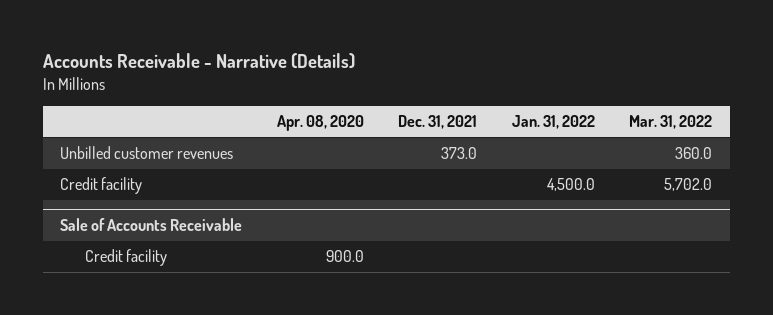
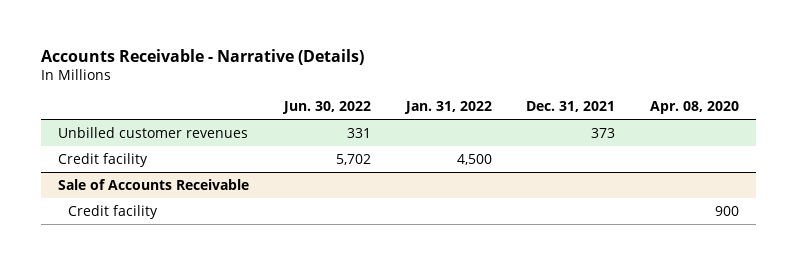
[629,115,713,130] Mar. 31, 2022 -> none
none -> [281,101,371,115] Jun. 30, 2022
[441,147,478,160] 373.0 -> [591,127,616,138] 373
[546,178,595,192] 4,500.0 -> [456,153,492,165] 4,500
[325,250,364,263] 900.0 -> [715,205,740,216] 900

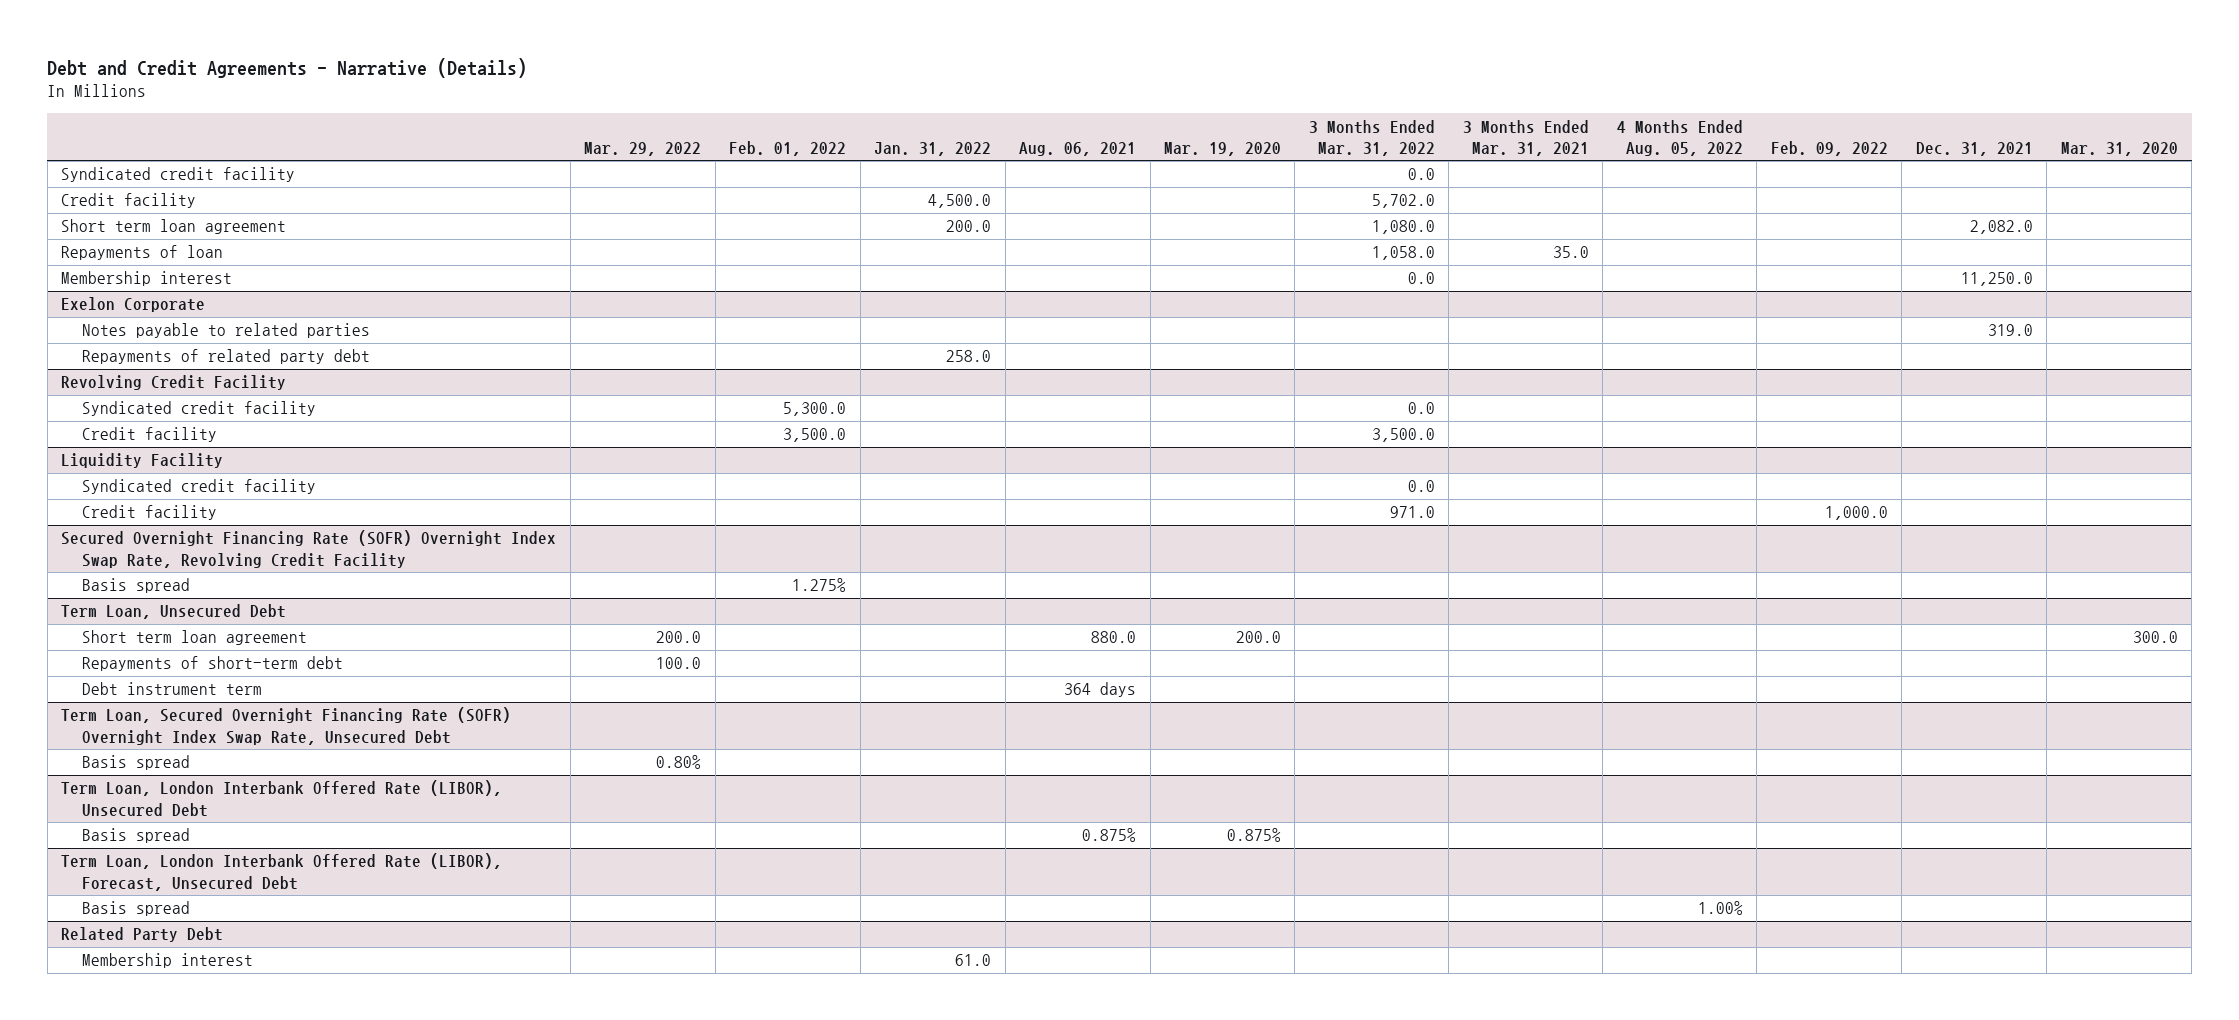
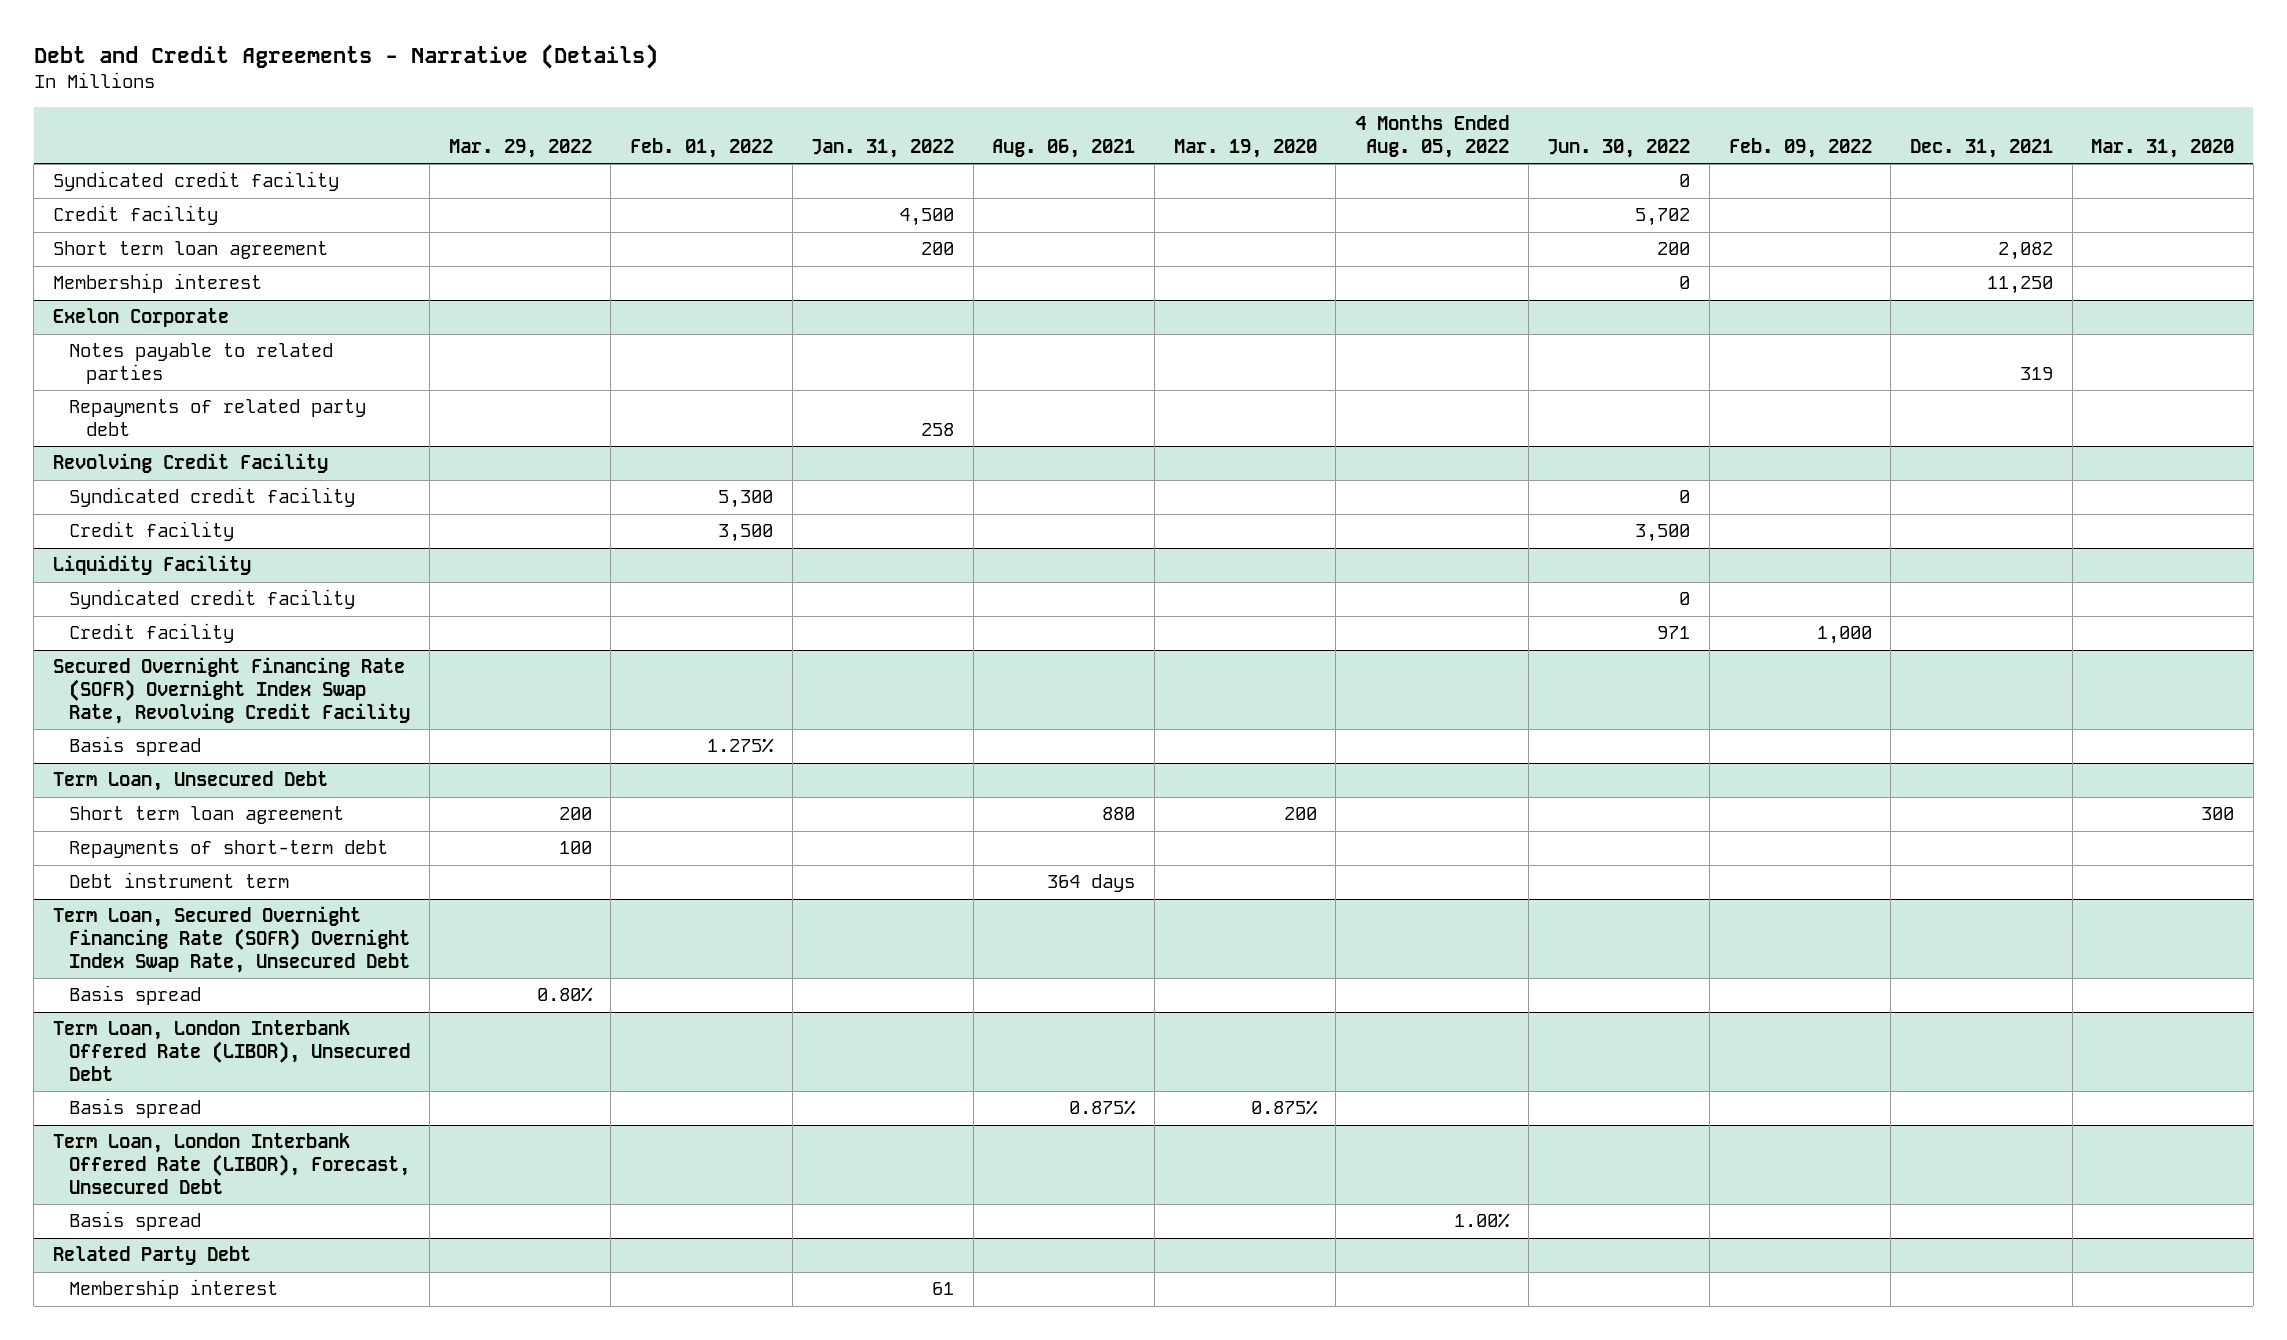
[1308,119,1435,157] 3 Months Ended Mar. 31, 2022 -> none
[1462,119,1589,157] 3 Months Ended Mar. 31, 2021 -> none
none -> [1547,138,1691,158] Jun. 30, 2022
[61,245,224,261] Repayments of loan -> none
[928,194,992,209] 4,500.0 -> [899,208,955,227] 4,500
[946,220,992,233] 200.0 -> [921,242,955,256] 200
[1969,220,2033,235] 2,082.0 -> [1997,242,2053,261] 2,082
[1960,272,2033,287] 11,250.0 -> [1986,276,2053,295] 11,250
[1987,324,2033,337] 319.0 -> [2019,367,2053,381] 319
[946,350,992,363] 258.0 -> [921,423,955,437] 258
[783,402,847,417] 5,300.0 -> [717,490,773,509] 5,300
[783,428,847,443] 3,500.0 -> [717,524,773,543] 3,500
[1824,506,1888,521] 1,000.0 -> [1816,626,1872,645] 1,000
[656,631,702,644] 200.0 -> [558,807,592,821] 200
[1091,631,1137,644] 880.0 -> [1102,807,1136,821] 880
[1235,631,1281,644] 200.0 -> [1283,807,1317,821] 200
[2132,631,2178,644] 300.0 -> [2201,807,2235,821] 300
[656,657,702,670] 100.0 -> [558,841,592,855] 100
[955,954,992,967] 61.0 -> [932,1282,955,1296] 61

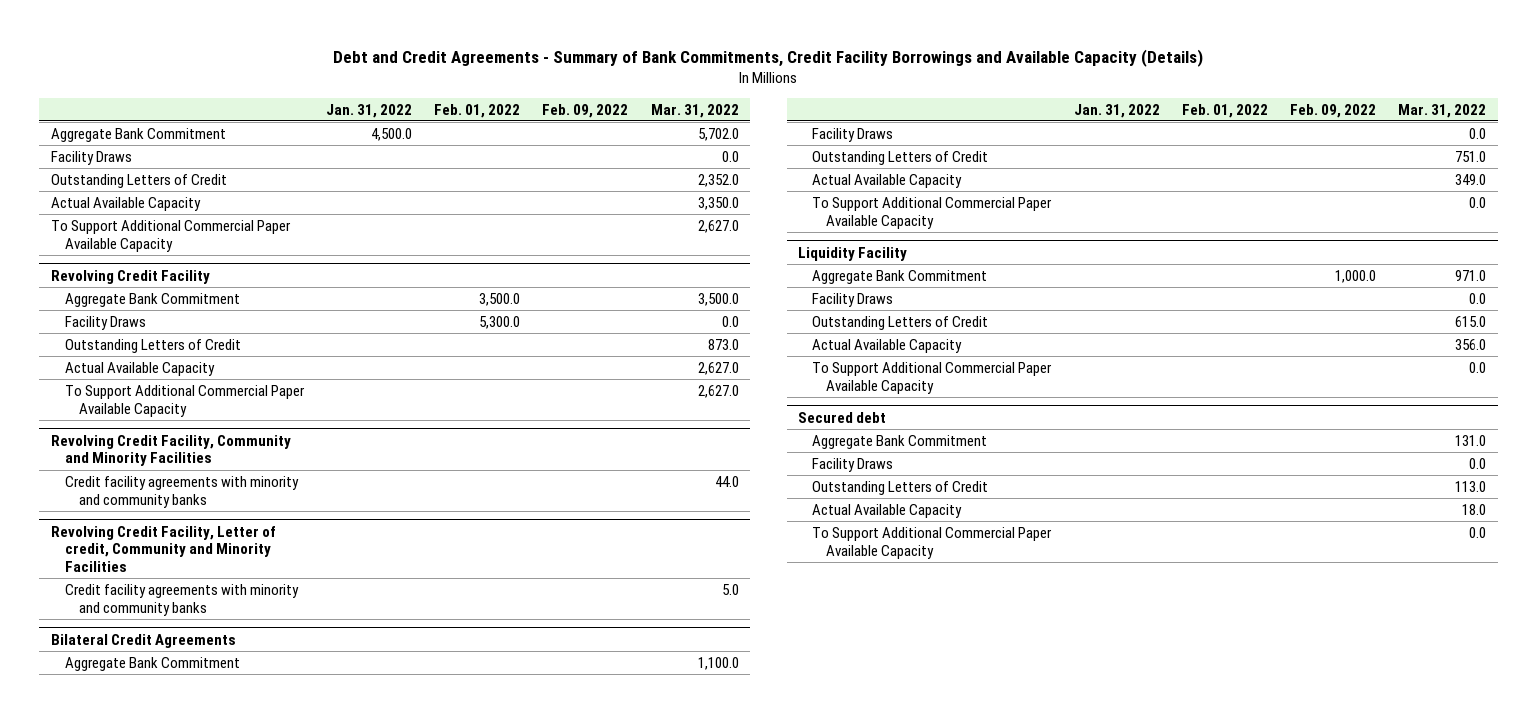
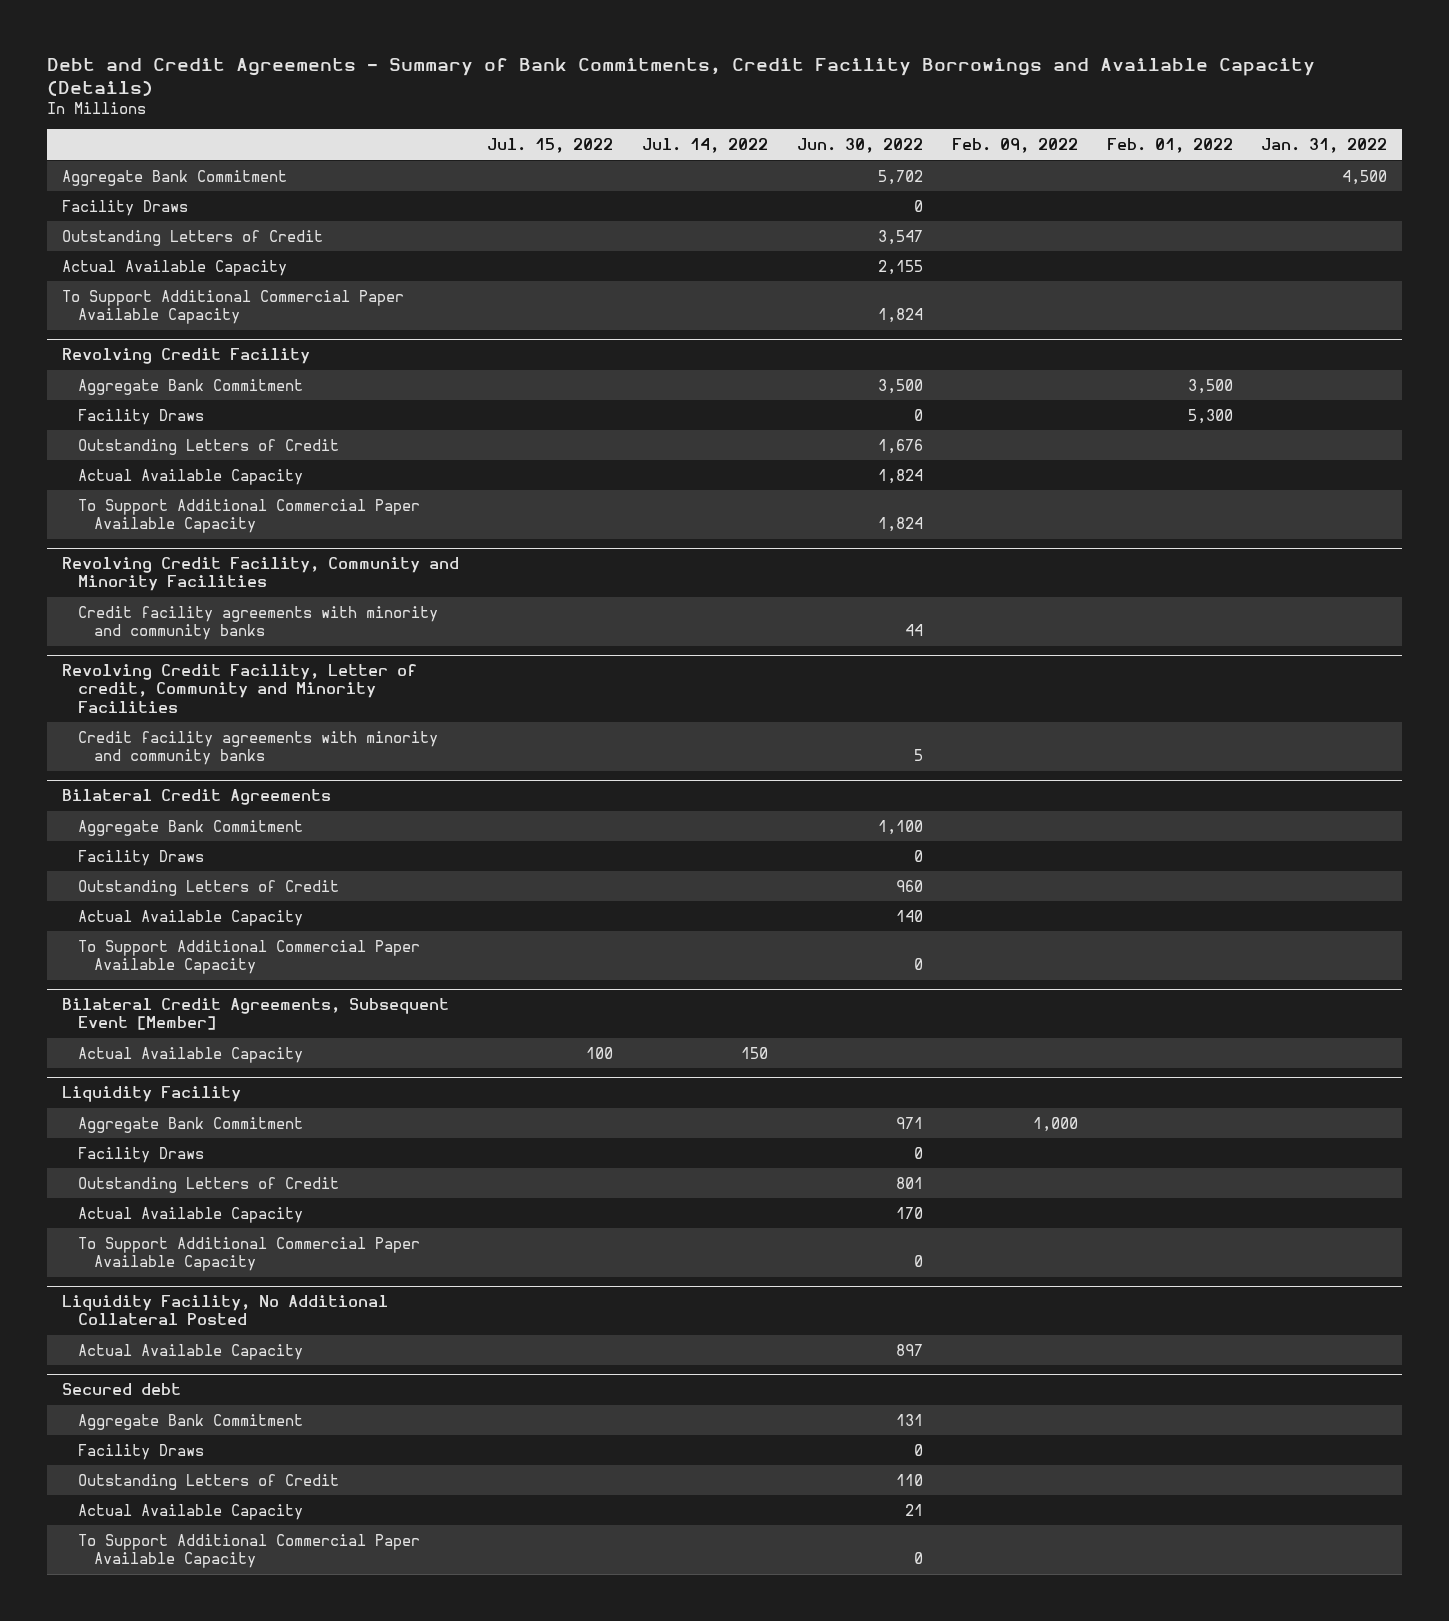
[650,103,739,118] Mar. 31, 2022 -> none
none -> [487,138,614,154] Jul. 15, 2022
none -> [642,138,769,154] Jul. 14, 2022
none -> [796,138,923,154] Jun. 30, 2022
[370,127,412,141] 4,500.0 -> [1342,169,1388,185] 4,500
[479,292,521,306] 3,500.0 -> [1187,378,1233,394] 3,500
[479,315,521,329] 5,300.0 -> [1187,408,1233,424] 5,300
none -> [61,998,449,1031] Bilateral Credit Agreements, Subsequent Event [Member]
none -> [77,1046,303,1063] Actual Available Capacity
[1335,269,1377,283] 1,000.0 -> [1032,1116,1078,1132] 1,000
none -> [61,1295,388,1326] Liquidity Facility, No Additional Collateral Posted
none -> [77,1343,303,1360] Actual Available Capacity

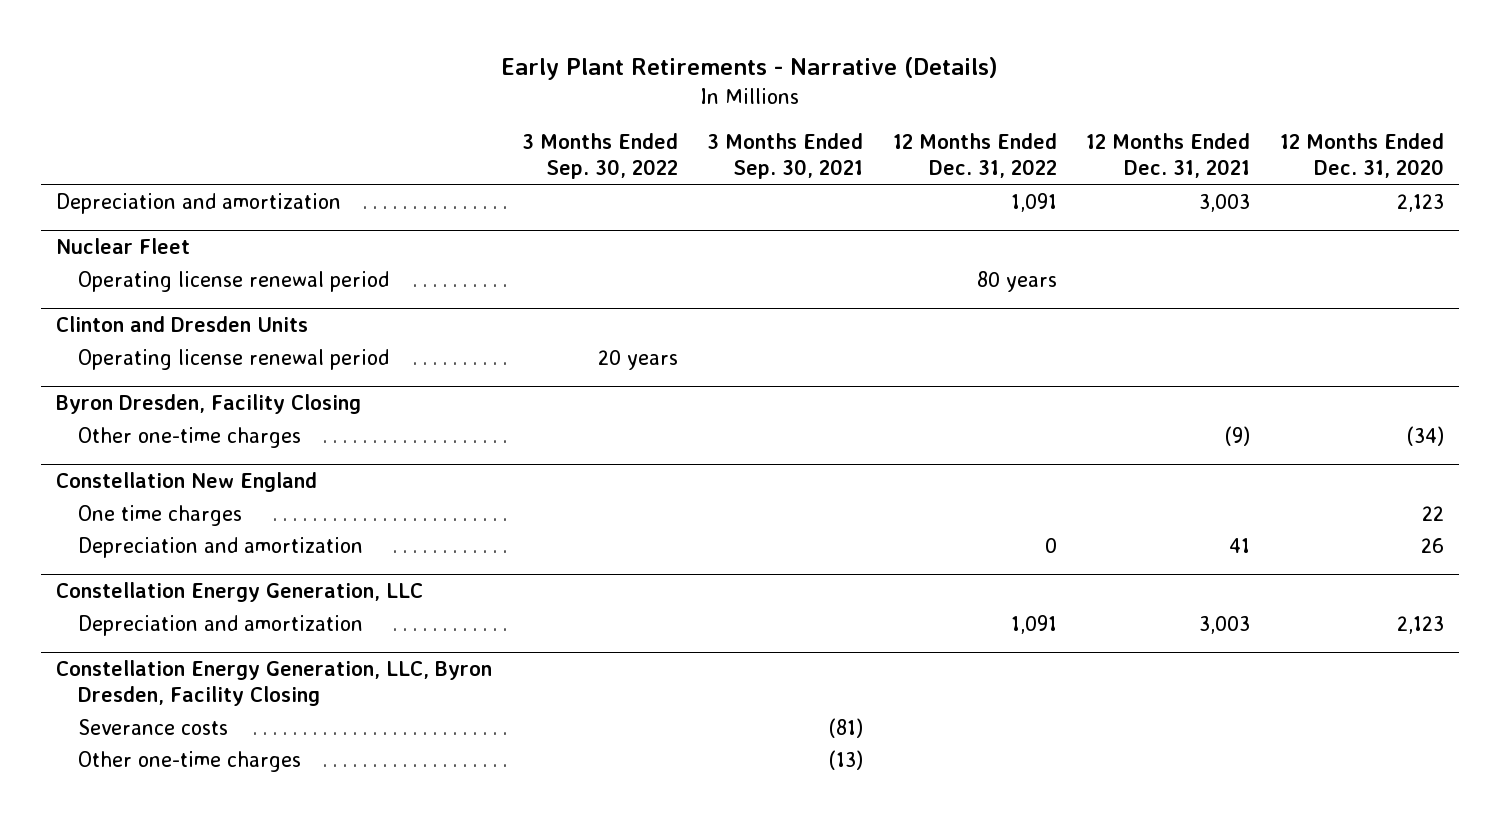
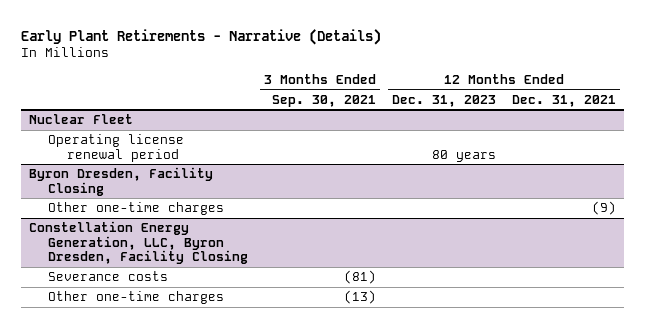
[521,132,678,180] 3 Months Ended Sep. 30, 2022 -> none
[892,132,1057,179] 12 Months Ended Dec. 31, 2022 -> none
[1279,132,1444,179] 12 Months Ended Dec. 31, 2020 -> none
none -> [391,94,496,107] Dec. 31, 2023
[56,192,342,214] Depreciation and amortization -> none
[56,315,309,332] Clinton and Dresden Units -> none
[78,348,390,370] Operating license renewal period -> none
[56,471,318,492] Constellation New England -> none
[78,504,243,526] One time charges -> none
[78,536,364,558] Depreciation and amortization -> none
[56,581,424,602] Constellation Energy Generation, LLC -> none
[78,614,364,636] Depreciation and amortization -> none

